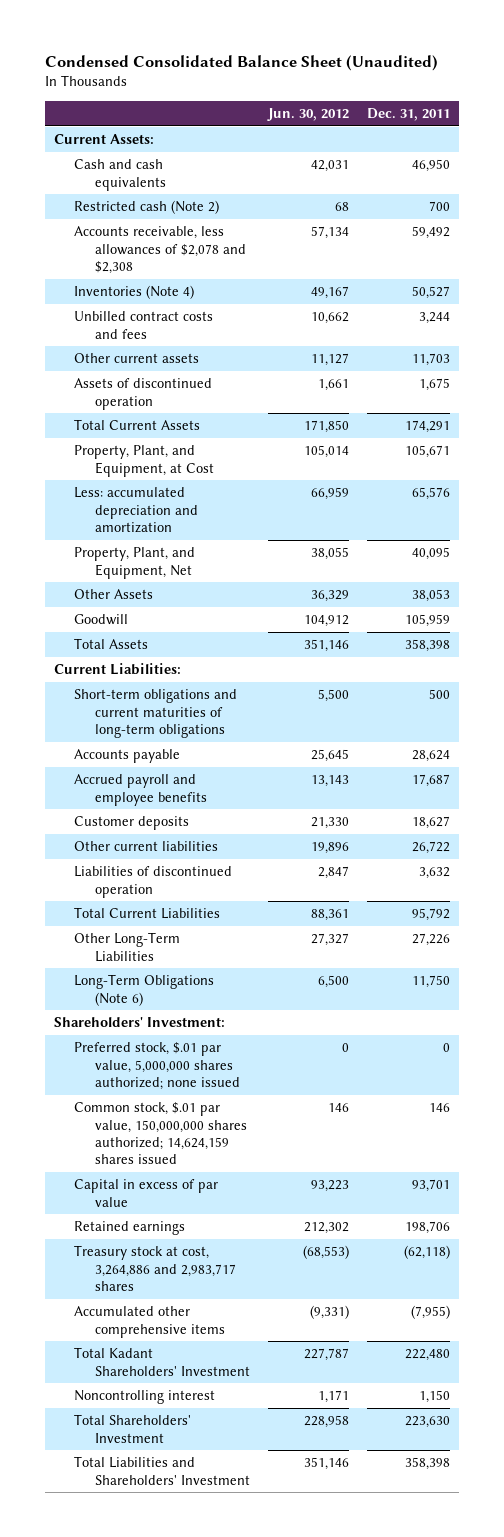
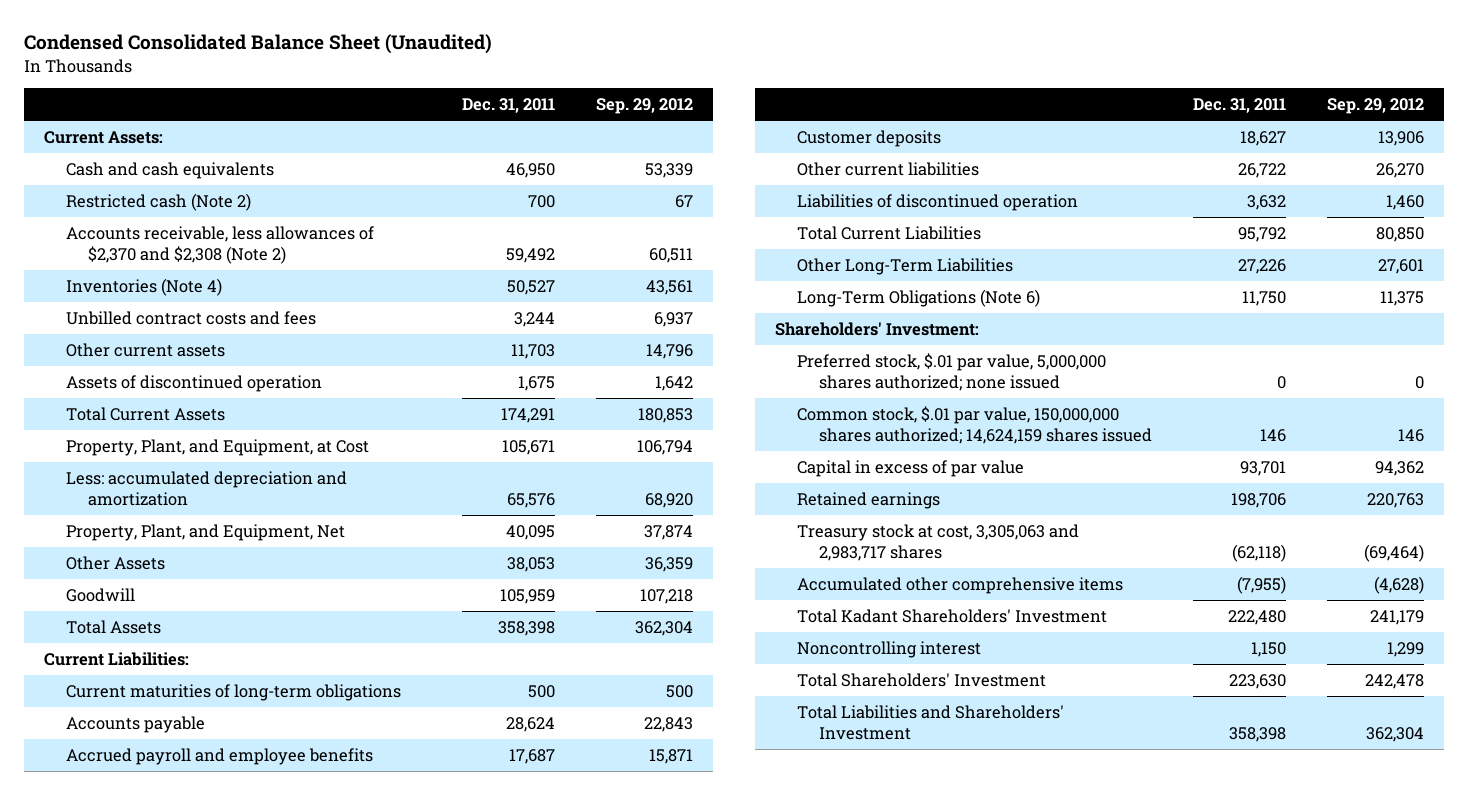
[266,107,349,121] Jun. 30, 2012 -> none
none -> [595,98,693,115] Sep. 29, 2012
[74,226,246,274] Accounts receivable, less allowances of $2,078 and $2,308 -> [65,226,374,264] Accounts receivable, less allowances of $2,370 and $2,308 (Note 2)
[74,689,238,738] Short-term obligations and current maturities of long-term obligations -> [65,684,401,702] Current maturities of long-term obligations
[74,1245,236,1291] Treasury stock at cost, 3,264,886 and 2,983,717 shares -> [796,524,1079,561] Treasury stock at cost, 3,305,063 and 2,983,717 shares

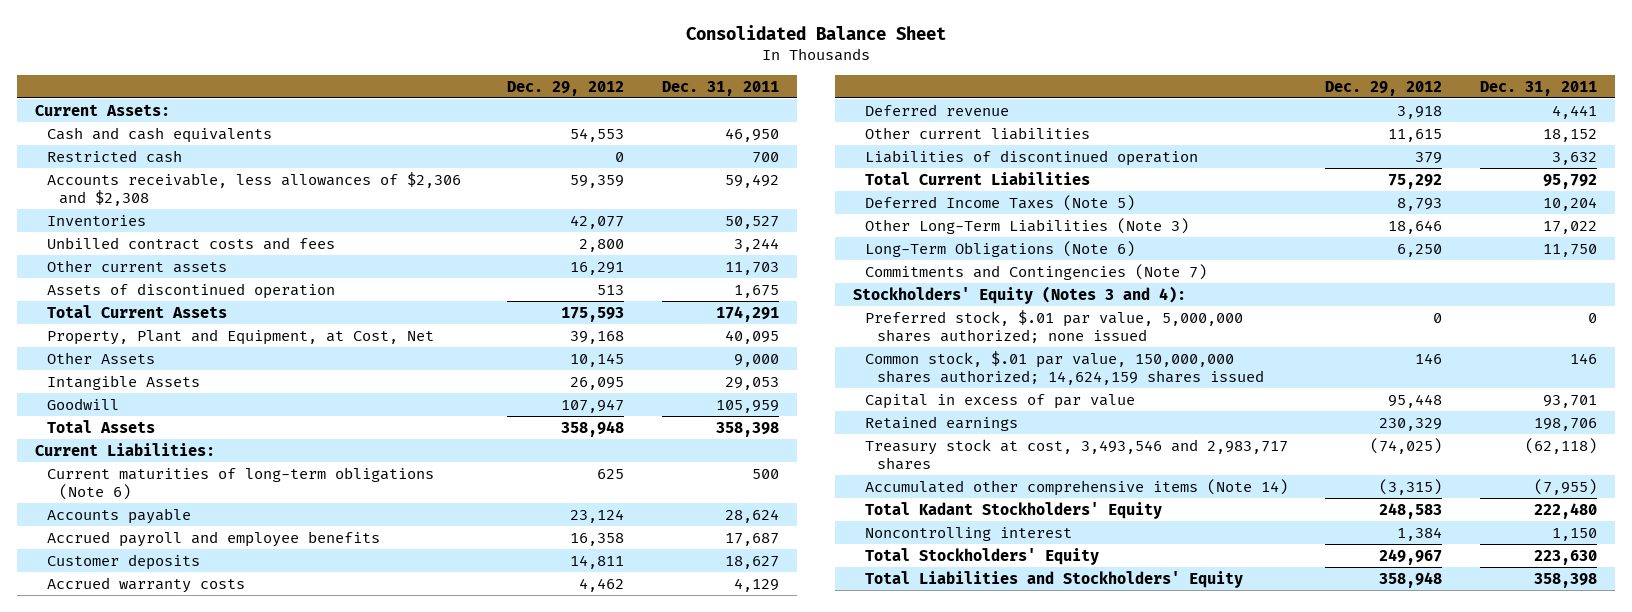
[23,34,492,55] Condensed Consolidated Balance Sheet (Unaudited) -> [685,24,946,40] Consolidated Balance Sheet
[595,98,693,115] Sep. 29, 2012 -> none
none -> [507,80,625,96] Dec. 29, 2012
[65,193,251,212] Restricted cash (Note 2) -> [47,149,183,163] Restricted cash
[65,226,374,264] Accounts receivable, less allowances of $2,370 and $2,308 (Note 2) -> [47,171,462,207] Accounts receivable, less allowances of $2,306 and $2,308
[65,278,222,297] Inventories (Note 4) -> [47,214,147,226] Inventories
[65,439,369,457] Property, Plant, and Equipment, at Cost -> none
[65,471,347,506] Less: accumulated depreciation and amortization -> none
[65,524,345,542] Property, Plant, and Equipment, Net -> [47,328,435,345] Property, Plant and Equipment, at Cost, Net
[506,557,555,573] 38,053 -> [733,353,779,367] 9,000
none -> [47,374,201,390] Intangible Assets
[65,684,401,702] Current maturities of long-term obligations -> [47,466,435,501] Current maturities of long-term obligations (Note 6)
none -> [47,576,246,593] Accrued warranty costs
none -> [865,103,1010,116] Deferred revenue
[1237,163,1286,179] 26,722 -> [1542,128,1597,142] 18,152
none -> [865,194,1136,211] Deferred Income Taxes (Note 5)
[796,258,1013,276] Other Long-Term Liabilities -> [865,217,1190,234] Other Long-Term Liabilities (Note 3)
[1237,259,1286,275] 27,226 -> [1542,220,1597,234] 17,022
none -> [865,263,1208,280] Commitments and Contingencies (Note 7)
[774,322,979,337] Shareholders' Investment: -> [853,285,1187,304] Stockholders' Equity (Notes 3 and 4):
[796,524,1079,561] Treasury stock at cost, 3,305,063 and 2,983,717 shares -> [865,438,1289,471] Treasury stock at cost, 3,493,546 and 2,983,717 shares
[796,577,1123,595] Accumulated other comprehensive items -> [865,478,1289,496] Accumulated other comprehensive items (Note 14)
[796,609,1107,624] Total Kadant Shareholders' Investment -> [865,501,1163,519] Total Kadant Stockholders' Equity
[796,673,1046,688] Total Shareholders' Investment -> [865,547,1100,565] Total Stockholders' Equity
[796,705,1064,740] Total Liabilities and Shareholders' Investment -> [865,570,1244,588] Total Liabilities and Stockholders' Equity

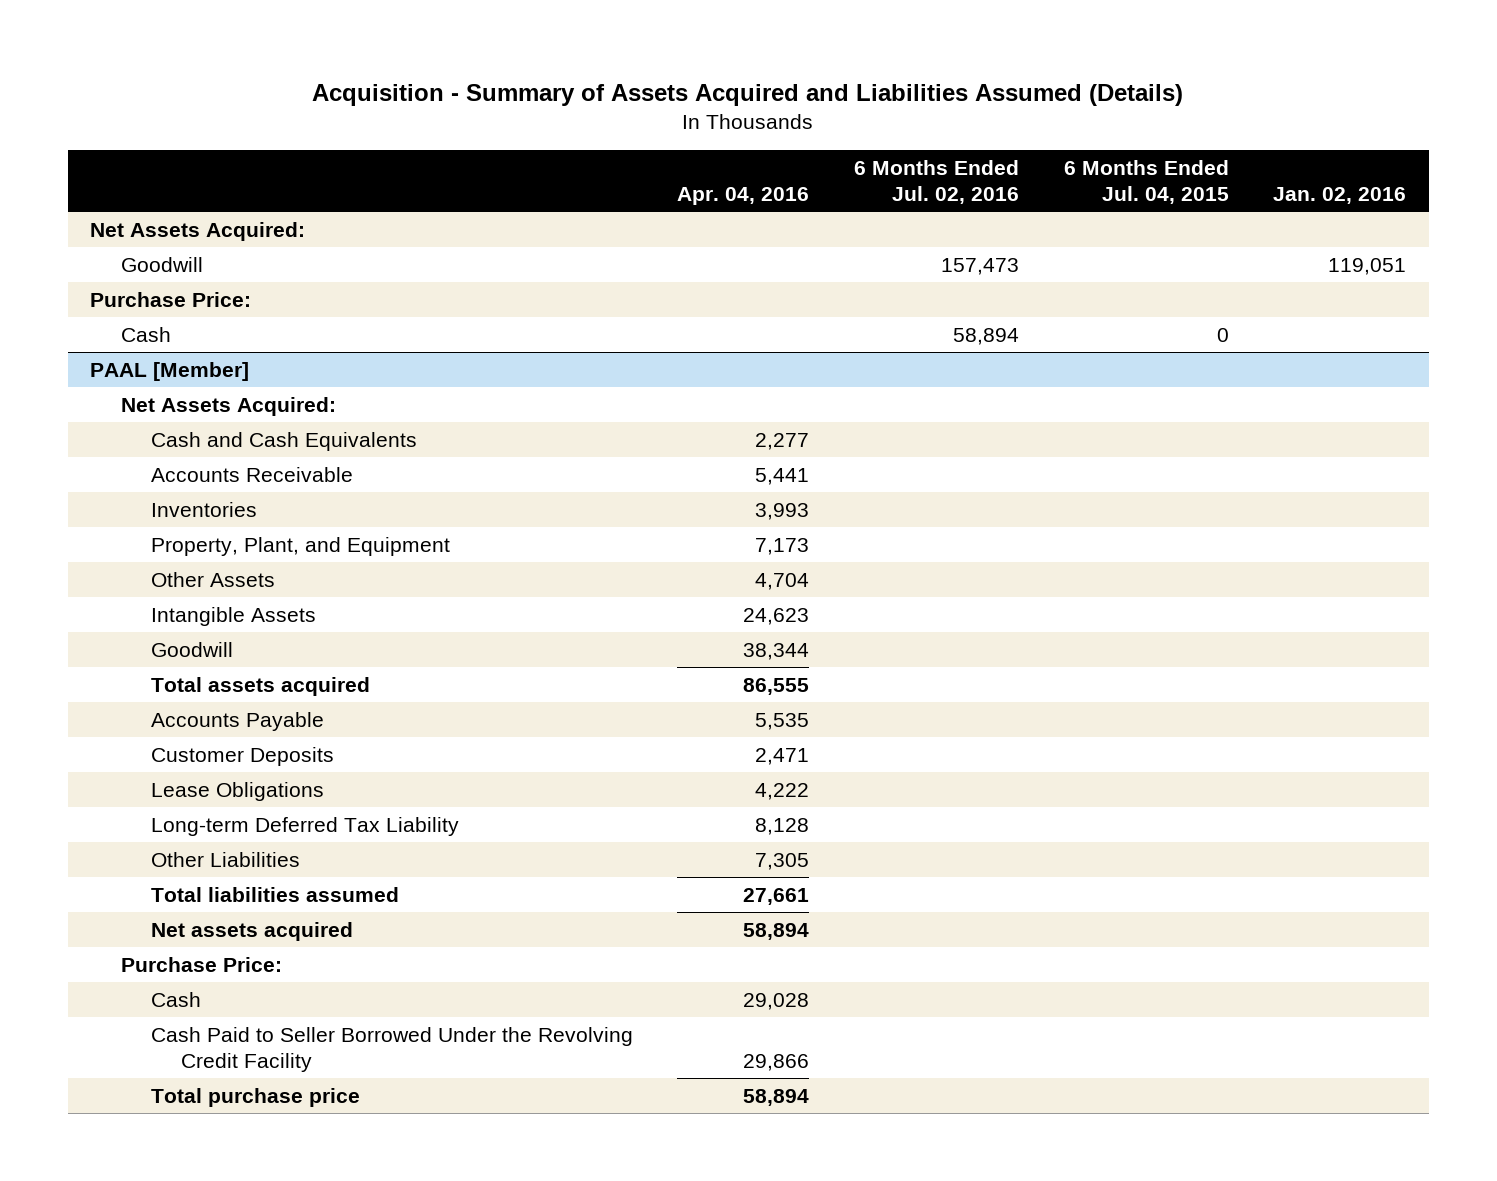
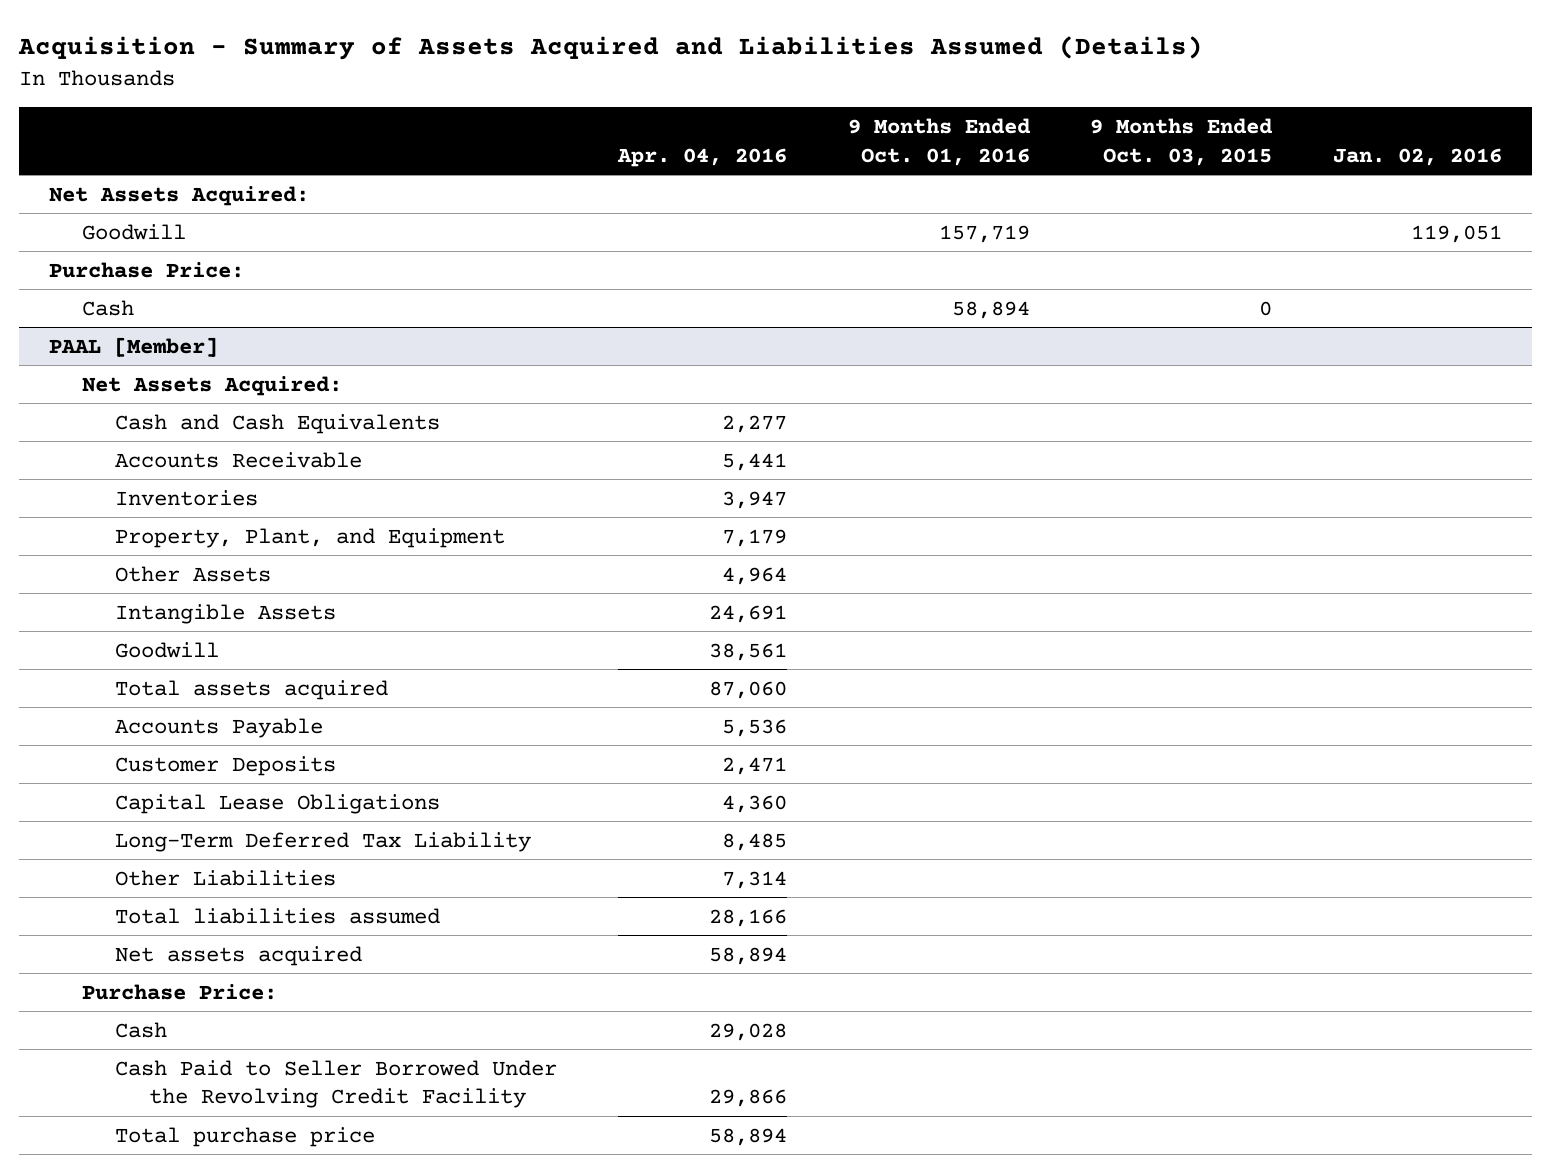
[854,159,1020,205] 6 Months Ended Jul. 02, 2016 -> none
[1063,159,1229,205] 6 Months Ended Jul. 04, 2015 -> none
none -> [847,117,1031,166] 9 Months Ended Oct. 01, 2016
none -> [1090,117,1274,166] 9 Months Ended Oct. 03, 2015
[755,502,810,520] 3,993 -> [722,490,788,509] 3,947
[755,537,810,555] 7,173 -> [722,528,788,547] 7,179
[755,572,810,590] 4,704 -> [722,566,788,585] 4,964
[743,607,810,625] 24,623 -> [709,604,788,623] 24,691
[743,642,810,660] 38,344 -> [709,642,788,661] 38,561
[743,677,810,695] 86,555 -> [709,680,788,699] 87,060
[755,712,810,730] 5,535 -> [722,718,788,737] 5,536
[150,781,324,801] Lease Obligations -> [115,793,441,814] Capital Lease Obligations
[755,782,810,800] 4,222 -> [722,794,788,813] 4,360
[150,816,459,836] Long-term Deferred Tax Liability -> [115,831,532,852] Long-Term Deferred Tax Liability
[755,817,810,835] 8,128 -> [722,832,788,851] 8,485
[755,852,810,870] 7,305 -> [722,870,788,889] 7,314
[743,887,810,905] 27,661 -> [709,908,788,927] 28,166

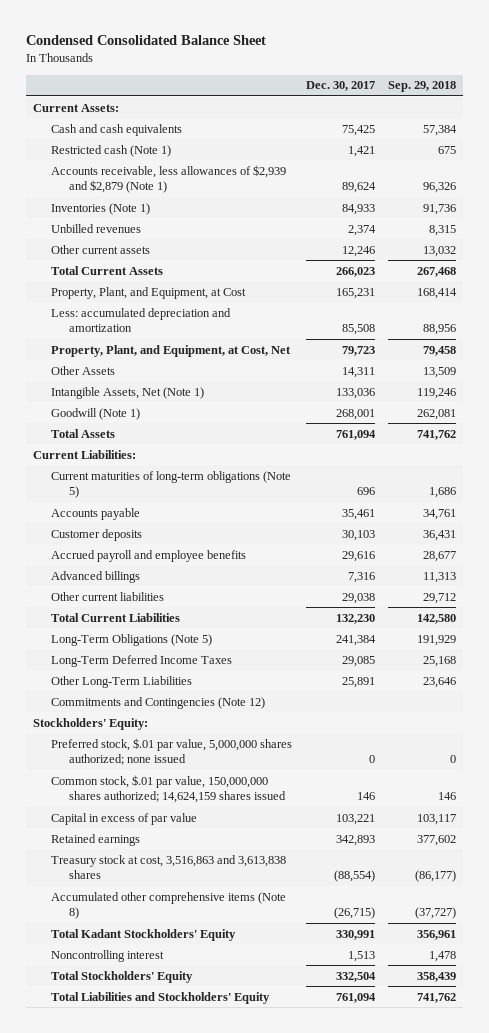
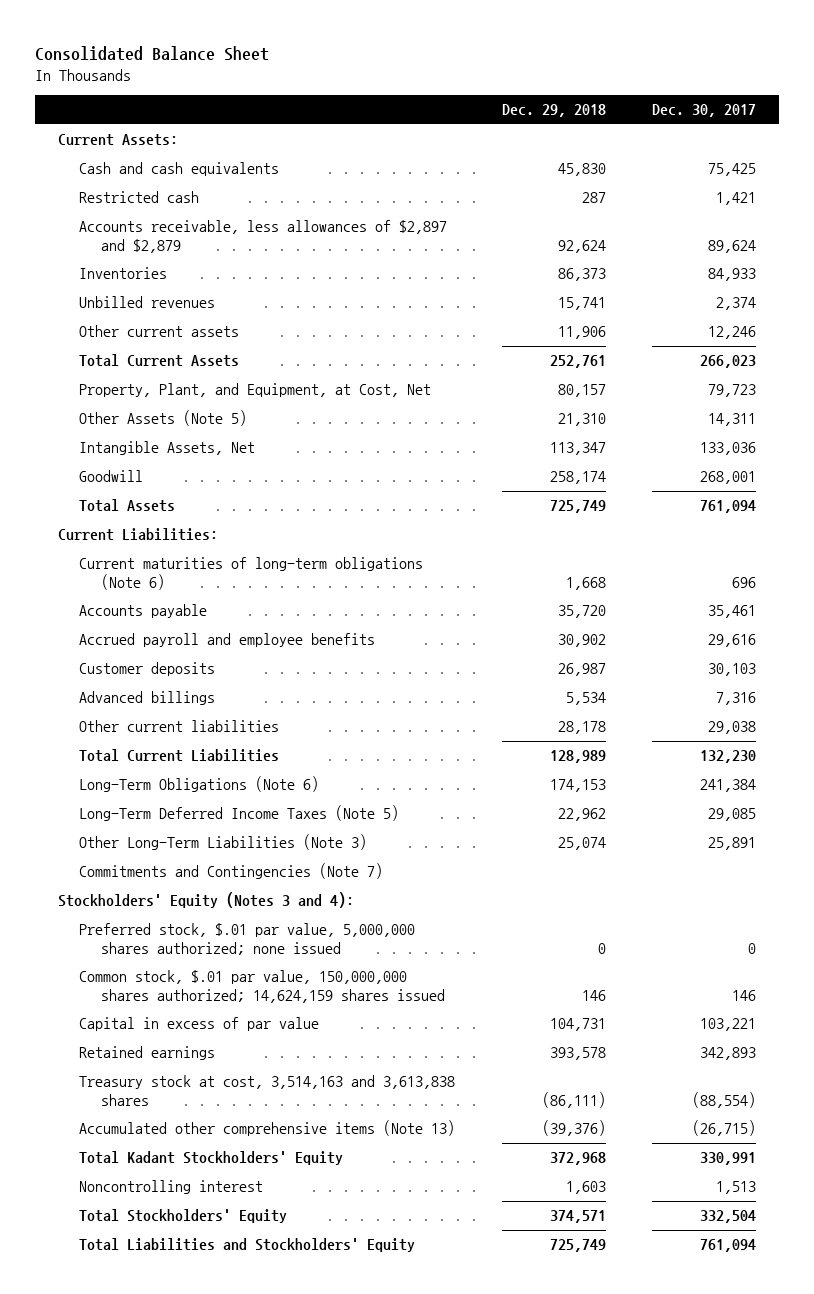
[25,35,266,46] Condensed Consolidated Balance Sheet -> [34,45,269,61] Consolidated Balance Sheet
[388,81,457,93] Sep. 29, 2018 -> none
none -> [501,104,606,118] Dec. 29, 2018
[50,144,171,157] Restricted cash (Note 1) -> [79,191,200,204] Restricted cash
[50,164,286,194] Accounts receivable, less allowances of $2,939 and $2,879 (Note 1) -> [79,220,448,253] Accounts receivable, less allowances of $2,897 and $2,879
[50,202,150,215] Inventories (Note 1) -> [79,267,168,280] Inventories
[50,286,246,299] Property, Plant, and Equipment, at Cost -> none
[50,307,231,333] Less: accumulated depreciation and amortization -> none
[50,365,115,375] Other Assets -> [79,410,248,427] Other Assets (Note 5)
[50,386,204,399] Intangible Assets, Net (Note 1) -> [79,441,256,456] Intangible Assets, Net
[50,407,140,420] Goodwill (Note 1) -> [79,470,144,483] Goodwill
[50,470,291,499] Current maturities of long-term obligations (Note 5) -> [79,557,424,590] Current maturities of long-term obligations (Note 6)
[50,528,142,541] Customer deposits -> [79,662,216,677] Customer deposits
[50,633,212,646] Long-Term Obligations (Note 5) -> [79,776,320,793] Long-Term Obligations (Note 6)
[50,654,232,667] Long-Term Deferred Income Taxes -> [79,805,400,822] Long-Term Deferred Income Taxes (Note 5)
[50,675,192,688] Other Long-Term Liabilities -> [79,834,368,851] Other Long-Term Liabilities (Note 3)
[50,696,265,709] Commitments and Contingencies (Note 12) -> [79,863,384,880] Commitments and Contingencies (Note 7)
[32,717,148,730] Stockholders' Equity: -> [57,892,354,909] Stockholders' Equity (Notes 3 and 4):
[50,854,286,880] Treasury stock at cost, 3,516,863 and 3,613,838 shares -> [79,1075,456,1106] Treasury stock at cost, 3,514,163 and 3,613,838 shares
[50,891,286,920] Accumulated other comprehensive items (Note 8) -> [79,1120,456,1137] Accumulated other comprehensive items (Note 13)

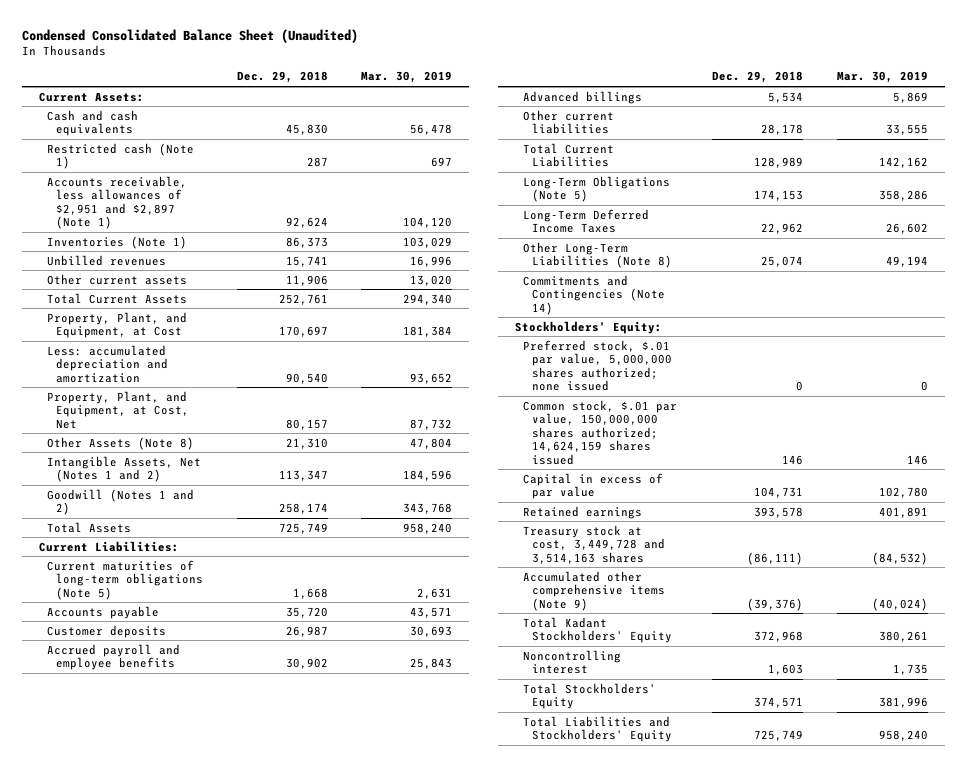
[34,45,269,61] Consolidated Balance Sheet -> [21,28,358,43] Condensed Consolidated Balance Sheet (Unaudited)
[651,104,756,118] Dec. 30, 2017 -> none
none -> [361,71,453,84] Mar. 30, 2019
[79,191,200,204] Restricted cash -> [47,142,195,170] Restricted cash (Note 1)
[79,220,448,253] Accounts receivable, less allowances of $2,897 and $2,879 -> [47,175,188,230] Accounts receivable, less allowances of $2,951 and $2,897 (Note 1)
[79,267,168,280] Inventories -> [47,235,188,249] Inventories (Note 1)
none -> [47,311,188,339] Property, Plant, and Equipment, at Cost
none -> [47,344,168,383] Less: accumulated depreciation and amortization
[79,410,248,427] Other Assets (Note 5) -> [47,436,195,450] Other Assets (Note 8)
[79,441,256,456] Intangible Assets, Net -> [47,455,202,483] Intangible Assets, Net (Notes 1 and 2)
[79,470,144,483] Goodwill -> [47,488,195,516] Goodwill (Notes 1 and 2)
[79,557,424,590] Current maturities of long-term obligations (Note 6) -> [47,559,203,600] Current maturities of long-term obligations (Note 5)
[79,633,376,648] Accrued payroll and employee benefits -> [47,643,181,671] Accrued payroll and employee benefits
[79,776,320,793] Long-Term Obligations (Note 6) -> [523,175,671,203] Long-Term Obligations (Note 5)
[79,805,400,822] Long-Term Deferred Income Taxes (Note 5) -> [523,208,650,234] Long-Term Deferred Income Taxes
[79,834,368,851] Other Long-Term Liabilities (Note 3) -> [523,241,672,269] Other Long-Term Liabilities (Note 8)
[79,863,384,880] Commitments and Contingencies (Note 7) -> [523,274,665,315] Commitments and Contingencies (Note 14)
[57,892,354,909] Stockholders' Equity (Notes 3 and 4): -> [514,320,662,334] Stockholders' Equity:
[79,1075,456,1106] Treasury stock at cost, 3,514,163 and 3,613,838 shares -> [523,524,665,564] Treasury stock at cost, 3,449,728 and 3,514,163 shares
[79,1120,456,1137] Accumulated other comprehensive items (Note 13) -> [523,570,665,611] Accumulated other comprehensive items (Note 9)

